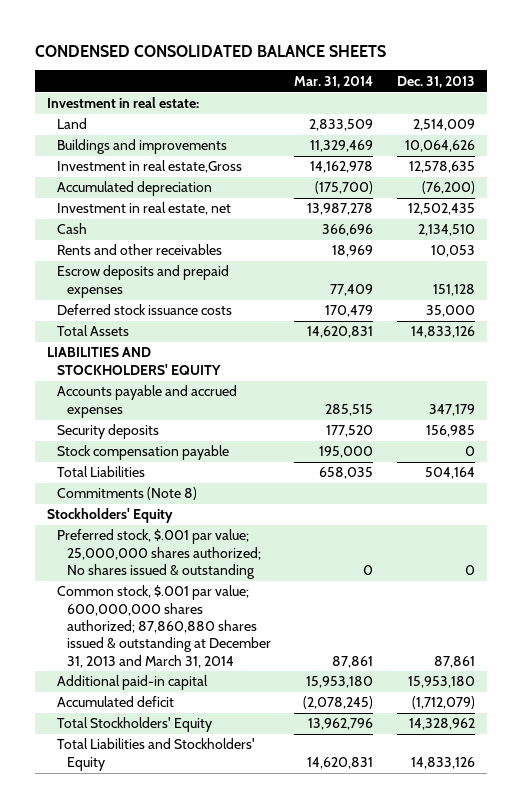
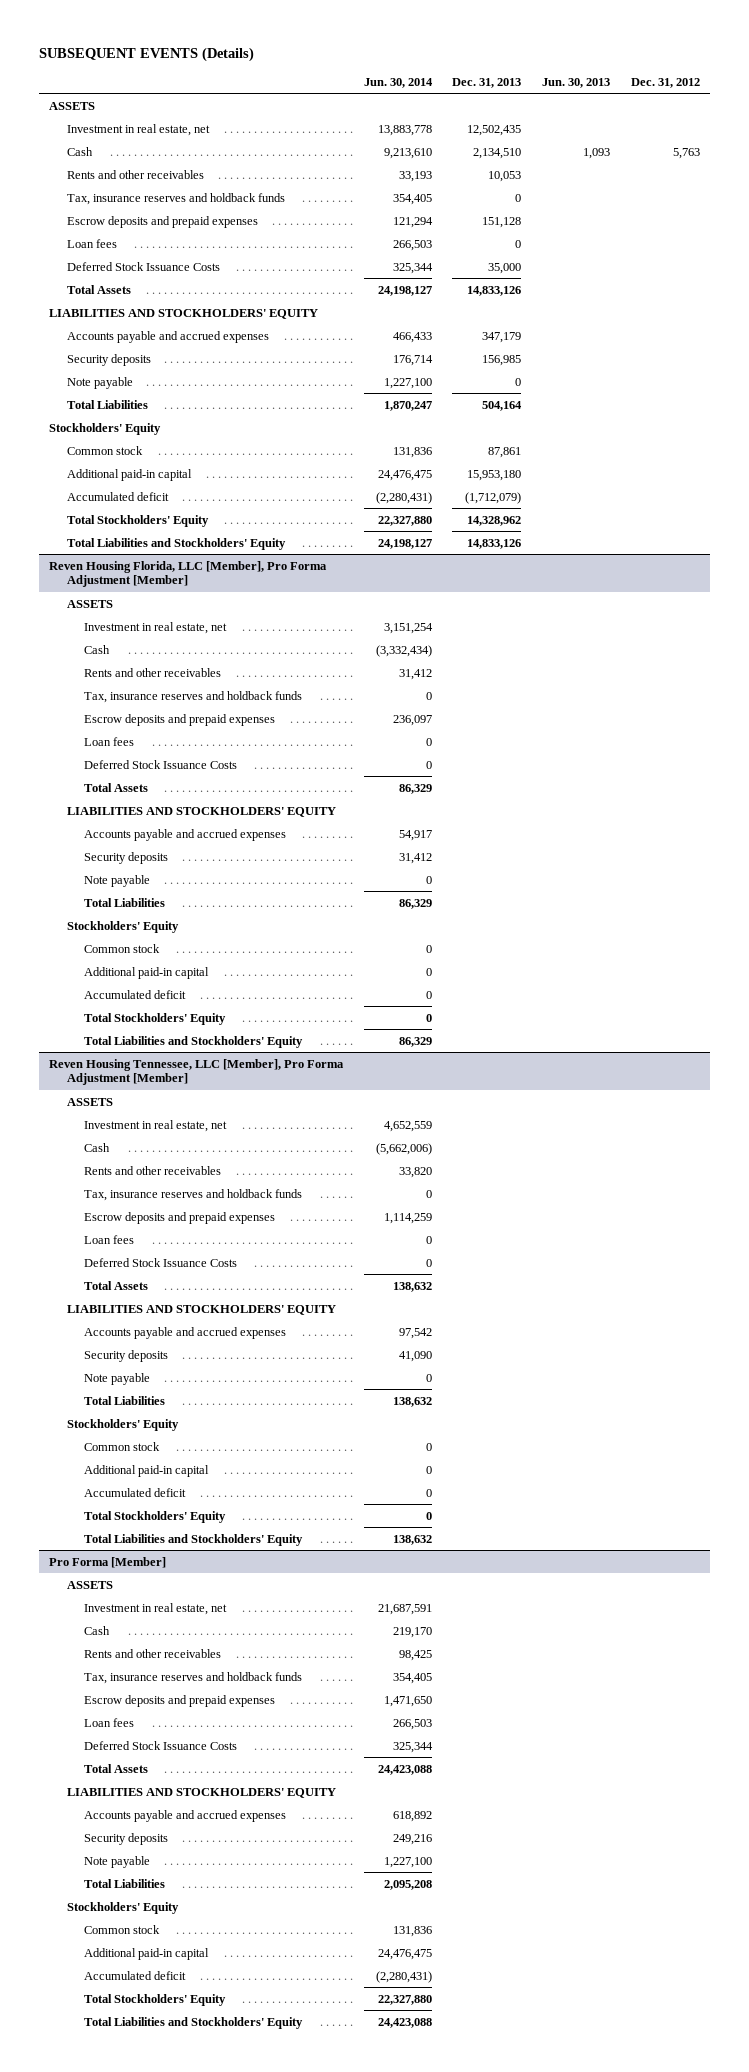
[35,44,387,57] CONDENSED CONSOLIDATED BALANCE SHEETS -> [38,46,254,62] SUBSEQUENT EVENTS (Details)
[294,75,374,88] Mar. 31, 2014 -> none
none -> [363,77,433,88] Jun. 30, 2014
none -> [542,77,611,88] Jun. 30, 2013
none -> [630,77,700,88] Dec. 31, 2012
[46,97,199,109] Investment in real estate: -> none
[56,118,87,130] Land -> none
[56,139,227,155] Buildings and improvements -> none
[56,160,242,174] Investment in real estate,Gross -> none
[56,181,212,197] Accumulated depreciation -> none
none -> [49,101,96,110] ASSETS
none -> [66,192,285,205] Tax, insurance reserves and holdback funds
none -> [66,238,117,248] Loan fees
[56,304,232,316] Deferred stock issuance costs -> [66,261,220,271] Deferred Stock Issuance Costs
[56,445,229,461] Stock compensation payable -> none
none -> [66,376,133,389] Note payable
[56,487,197,501] Commitments (Note 8) -> none
[56,529,261,580] Preferred stock, $.001 par value; 25,000,000 shares authorized; No shares issued & outstanding -> none
[56,585,271,668] Common stock, $.001 par value; 600,000,000 shares authorized; 87,860,880 shares issued & outstanding at December 31, 2013 and March 31, 2014 -> [66,445,143,455] Common stock
none -> [49,560,328,588] Reven Housing Florida, LLC [Member], Pro Forma Adjustment [Member]
none -> [66,599,113,608] ASSETS
none -> [84,621,228,634] Investment in real estate, net
none -> [84,644,111,654] Cash
none -> [84,667,222,677] Rents and other receivables
none -> [84,690,303,703] Tax, insurance reserves and holdback funds
none -> [84,713,276,726] Escrow deposits and prepaid expenses
none -> [84,736,135,746] Loan fees
none -> [84,759,238,769] Deferred Stock Issuance Costs
none -> [84,782,149,792] Total Assets
none -> [66,806,336,817] LIABILITIES AND STOCKHOLDERS' EQUITY
none -> [84,828,287,841] Accounts payable and accrued expenses
none -> [84,851,169,864] Security deposits
none -> [84,874,151,887] Note payable
none -> [84,897,166,907] Total Liabilities
none -> [66,920,179,933] Stockholders' Equity
none -> [84,943,161,953] Common stock
none -> [84,966,210,979] Additional paid-in capital
none -> [84,989,187,999] Accumulated deficit
none -> [84,1012,227,1025] Total Stockholders' Equity
none -> [84,1035,304,1048] Total Liabilities and Stockholders' Equity
none -> [49,1058,345,1086] Reven Housing Tennessee, LLC [Member], Pro Forma Adjustment [Member]
none -> [66,1097,113,1106] ASSETS
none -> [84,1119,228,1132] Investment in real estate, net
none -> [84,1142,111,1152] Cash
none -> [84,1165,222,1175] Rents and other receivables
none -> [84,1188,303,1201] Tax, insurance reserves and holdback funds
none -> [84,1211,276,1224] Escrow deposits and prepaid expenses
none -> [84,1234,135,1244] Loan fees
none -> [84,1257,238,1267] Deferred Stock Issuance Costs
none -> [84,1280,149,1290] Total Assets
none -> [66,1304,336,1315] LIABILITIES AND STOCKHOLDERS' EQUITY
none -> [84,1326,287,1339] Accounts payable and accrued expenses
none -> [84,1349,169,1362] Security deposits
none -> [84,1372,151,1385] Note payable
none -> [84,1395,166,1405] Total Liabilities
none -> [66,1418,179,1431] Stockholders' Equity
none -> [84,1441,161,1451] Common stock
none -> [84,1464,210,1477] Additional paid-in capital
none -> [84,1487,187,1497] Accumulated deficit
none -> [84,1510,227,1523] Total Stockholders' Equity
none -> [84,1533,304,1546] Total Liabilities and Stockholders' Equity
none -> [49,1556,167,1568] Pro Forma [Member]
none -> [66,1580,113,1589] ASSETS
none -> [84,1602,228,1615] Investment in real estate, net
none -> [84,1625,111,1635] Cash
none -> [84,1648,222,1658] Rents and other receivables
none -> [84,1671,303,1684] Tax, insurance reserves and holdback funds
none -> [84,1694,276,1707] Escrow deposits and prepaid expenses
none -> [84,1717,135,1727] Loan fees
none -> [84,1740,238,1750] Deferred Stock Issuance Costs
none -> [84,1763,149,1773] Total Assets
none -> [66,1787,336,1798] LIABILITIES AND STOCKHOLDERS' EQUITY
none -> [84,1809,287,1822] Accounts payable and accrued expenses
none -> [84,1832,169,1845] Security deposits
none -> [84,1855,151,1868] Note payable
none -> [84,1878,166,1888] Total Liabilities
none -> [66,1901,179,1914] Stockholders' Equity
none -> [84,1924,161,1934] Common stock
none -> [84,1947,210,1960] Additional paid-in capital
none -> [84,1970,187,1980] Accumulated deficit
none -> [84,1993,227,2006] Total Stockholders' Equity
none -> [84,2016,304,2029] Total Liabilities and Stockholders' Equity

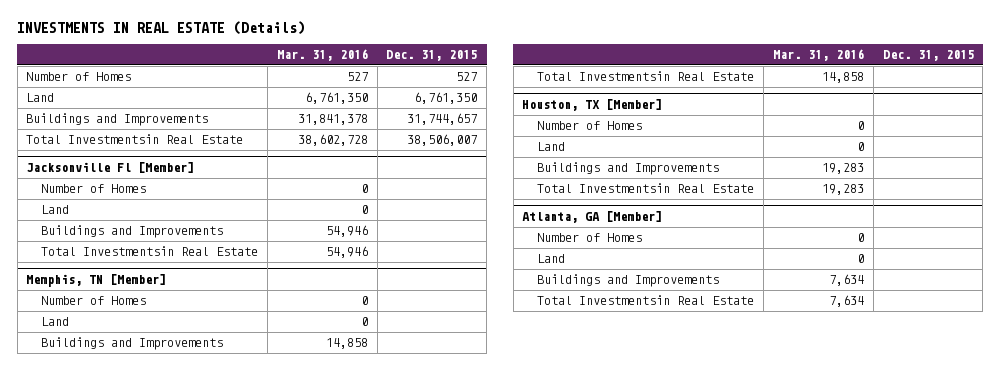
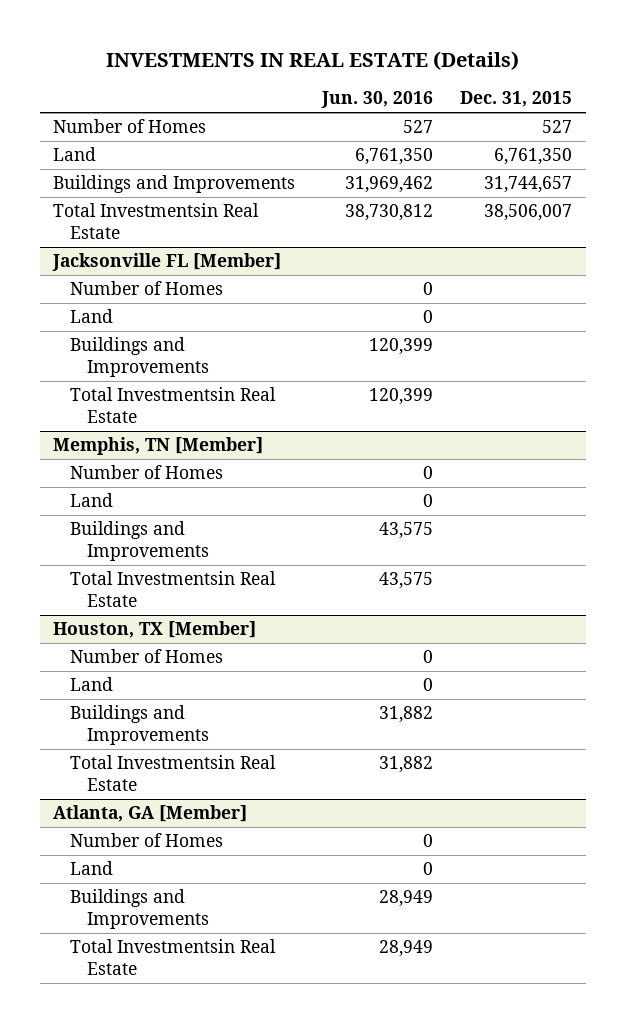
[276,49,368,62] Mar. 31, 2016 -> none
none -> [321,91,434,109] Jun. 30, 2016
[26,162,195,174] Jacksonville Fl [Member] -> [52,253,282,272] Jacksonville FL [Member]

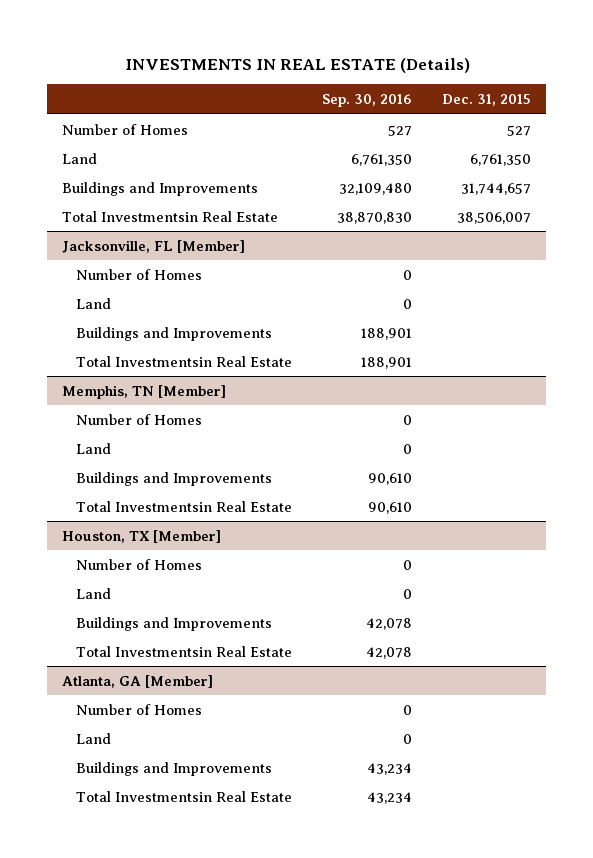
[321,91,434,109] Jun. 30, 2016 -> none
none -> [321,94,412,108] Sep. 30, 2016
[52,253,282,272] Jacksonville FL [Member] -> [61,239,245,253] Jacksonville, FL [Member]

